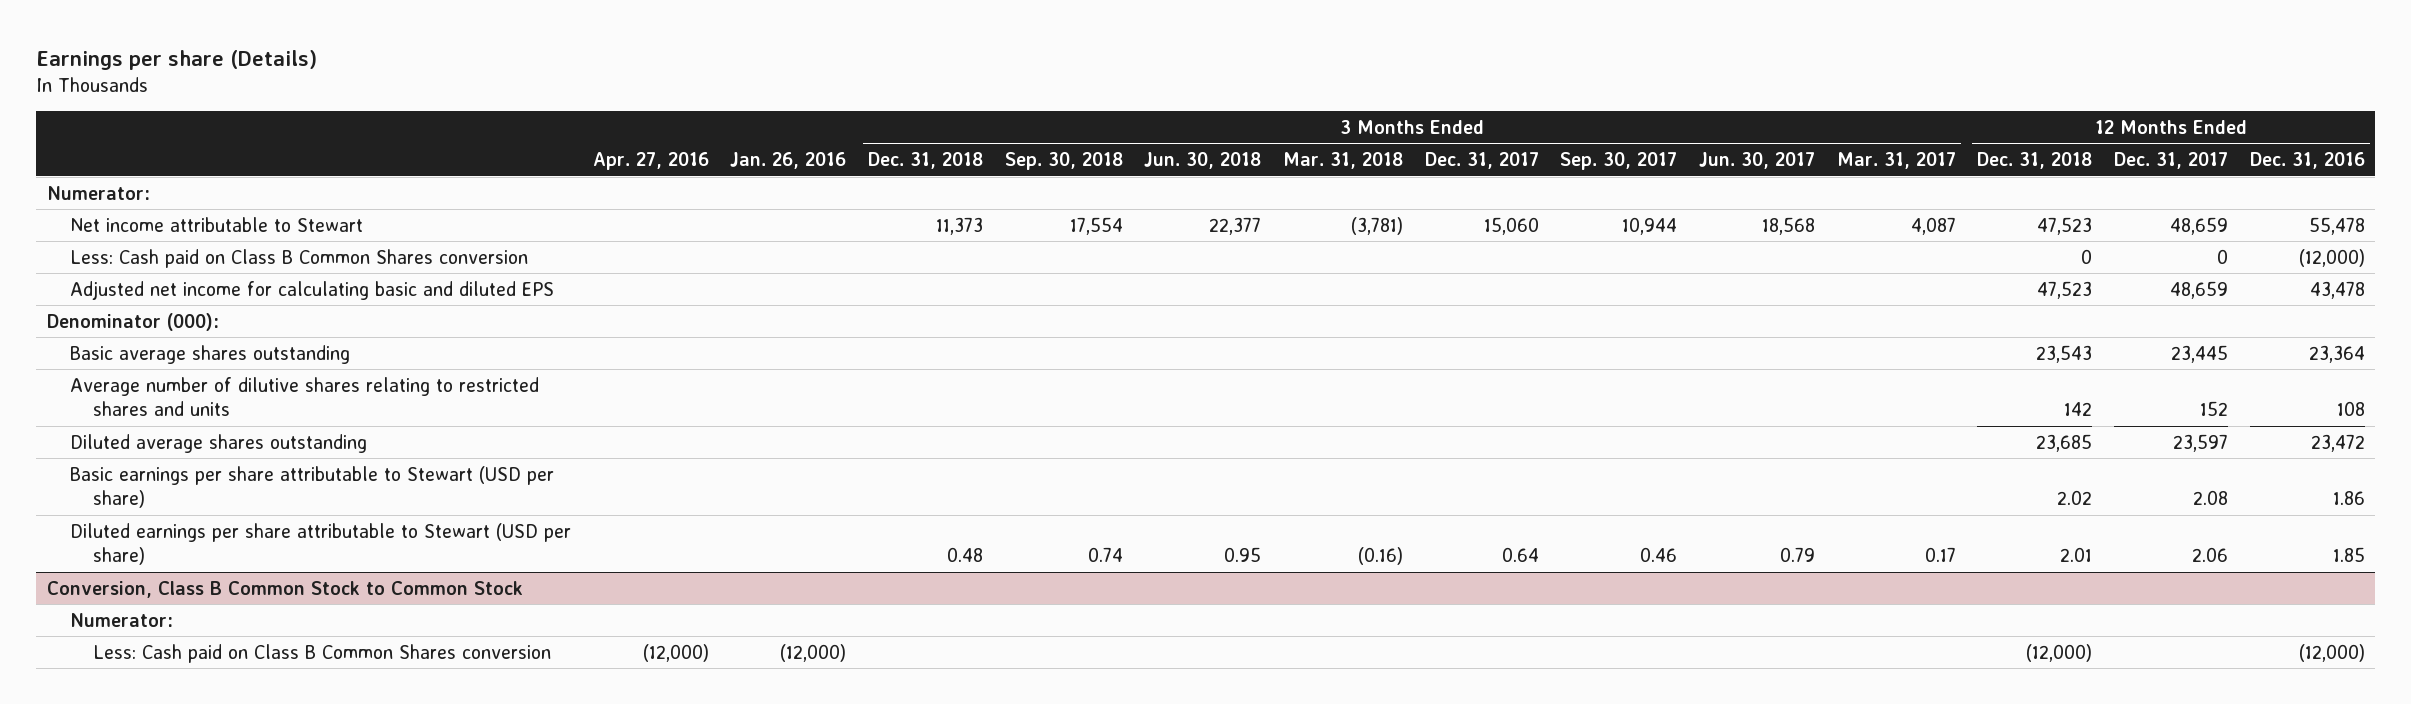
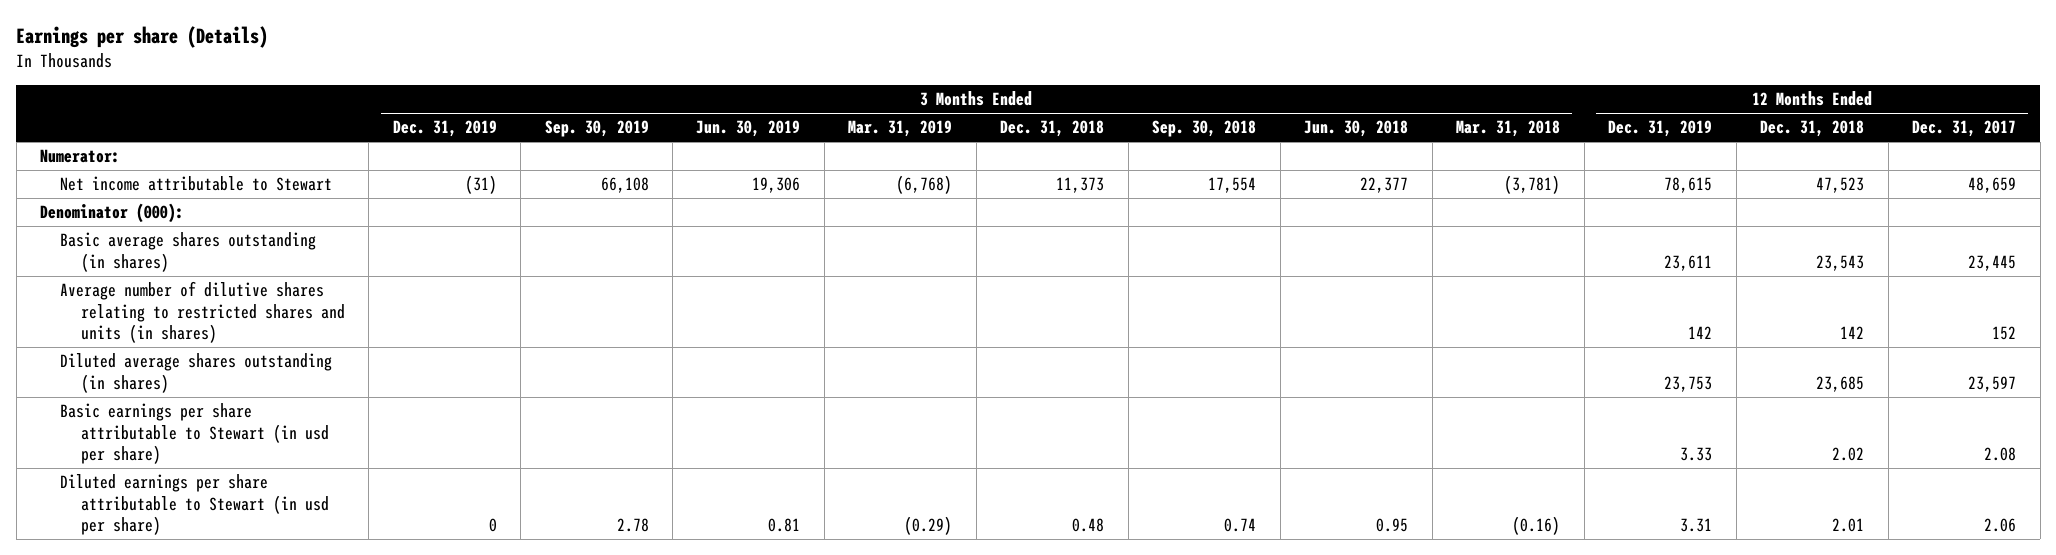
[592,152,709,171] Apr. 27, 2016 -> none
[730,152,847,170] Jan. 26, 2016 -> none
[1424,152,1539,170] Dec. 31, 2017 -> none
[1560,152,1678,171] Sep. 30, 2017 -> none
[1698,152,1815,170] Jun. 30, 2017 -> none
[1836,152,1956,170] Mar. 31, 2017 -> none
[2249,152,2365,170] Dec. 31, 2016 -> none
none -> [392,120,497,138] Dec. 31, 2019
none -> [544,120,649,138] Sep. 30, 2019
none -> [696,120,801,138] Jun. 30, 2019
none -> [848,120,953,138] Mar. 31, 2019
none -> [1608,120,1713,138] Dec. 31, 2019
[69,248,528,268] Less: Cash paid on Class B Common Shares conversion -> none
[69,280,554,300] Adjusted net income for calculating basic and diluted EPS -> none
[46,580,523,598] Conversion, Class B Common Stock to Common Stock -> none
[69,612,173,627] Numerator: -> none
[93,643,552,663] Less: Cash paid on Class B Common Shares conversion -> none
[69,344,350,364] Basic average shares outstanding -> [60,232,317,272] Basic average shares outstanding (in shares)
[69,376,539,417] Average number of dilutive shares relating to restricted shares and units -> [60,281,345,344] Average number of dilutive shares relating to restricted shares and units (in shares)
[69,433,367,453] Diluted average shares outstanding -> [60,353,333,393] Diluted average shares outstanding (in shares)
[69,465,554,509] Basic earnings per share attributable to Stewart (USD per share) -> [60,403,329,465] Basic earnings per share attributable to Stewart (in usd per share)
[69,522,571,566] Diluted earnings per share attributable to Stewart (USD per share) -> [60,474,329,536] Diluted earnings per share attributable to Stewart (in usd per share)

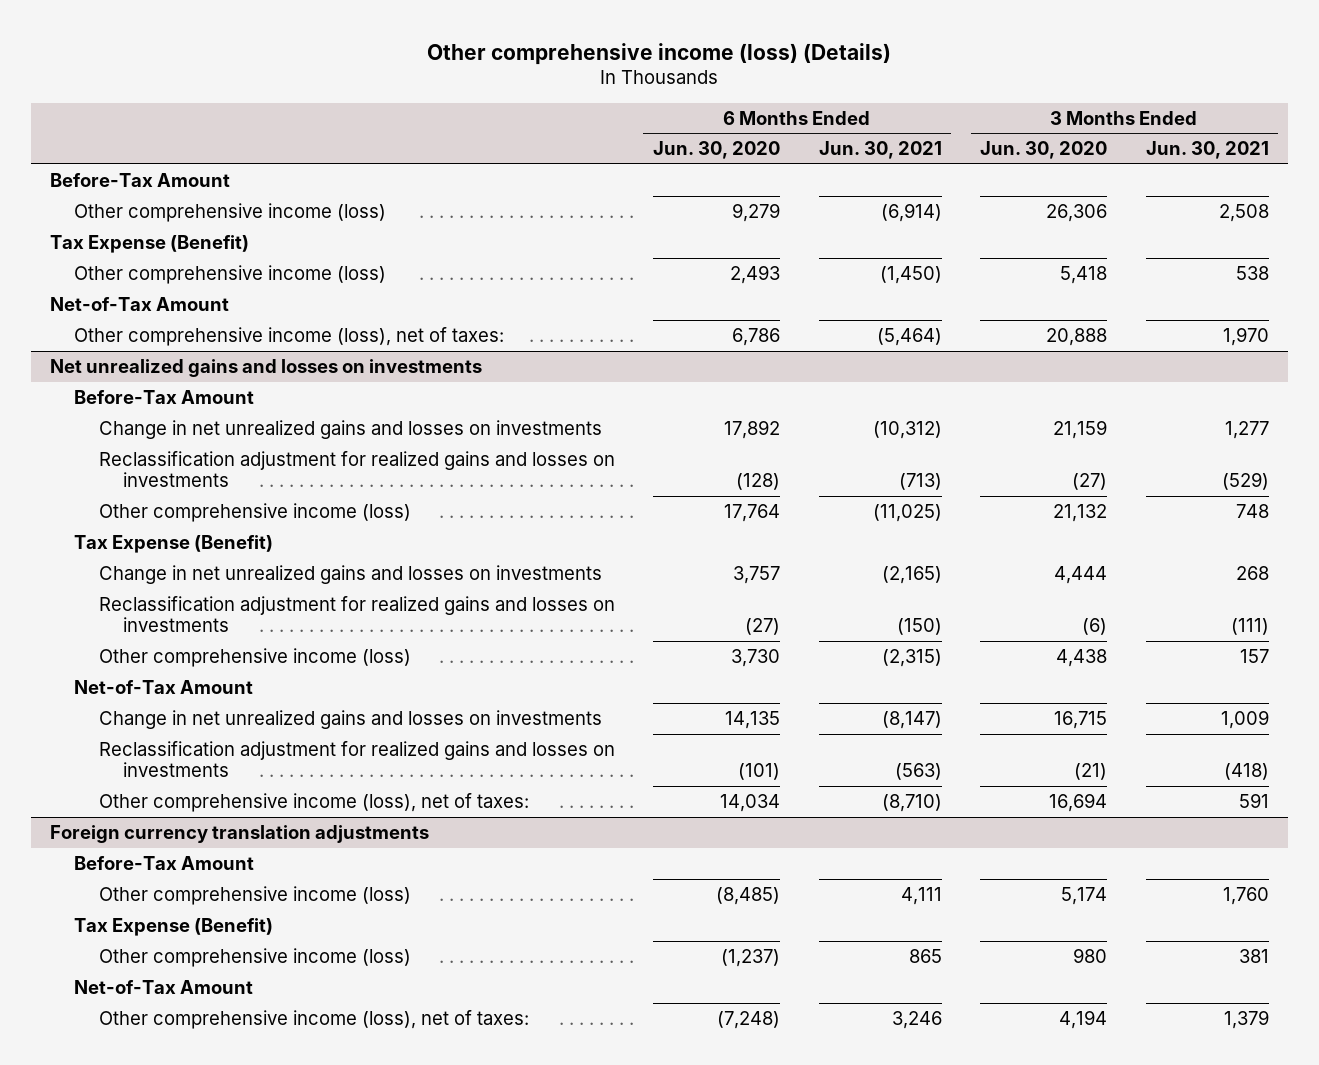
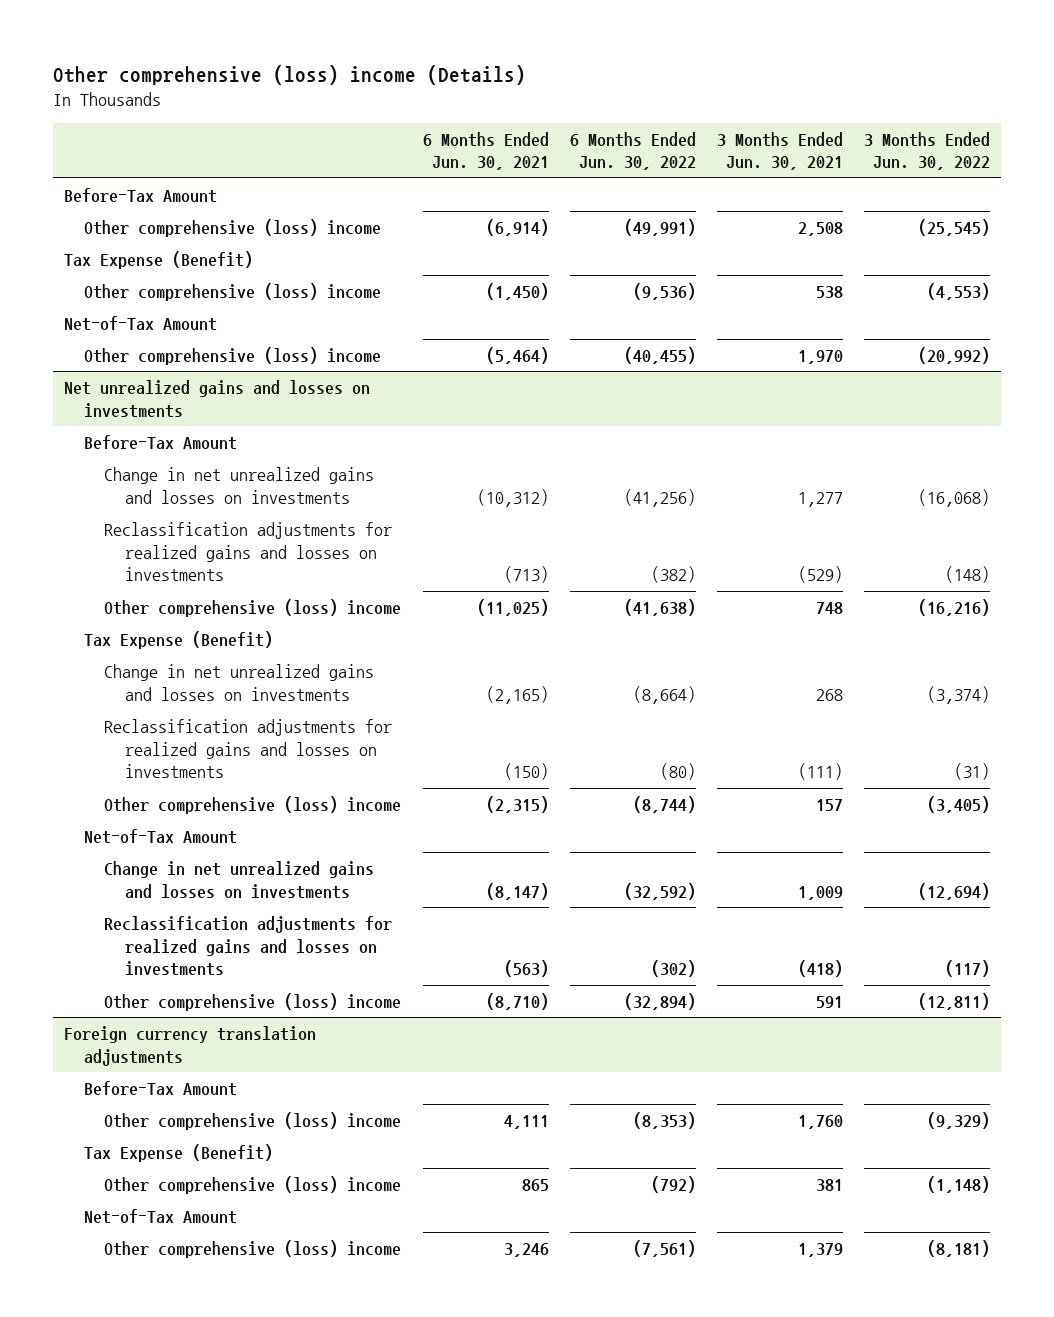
[427,42,892,65] Other comprehensive income (loss) (Details) -> [52,64,526,85] Other comprehensive (loss) income (Details)
[653,141,781,160] Jun. 30, 2020 -> none
[980,141,1108,160] Jun. 30, 2020 -> none
none -> [569,131,696,171] 6 Months Ended Jun. 30, 2022
none -> [864,131,991,171] 3 Months Ended Jun. 30, 2022
[74,202,387,222] Other comprehensive income (loss) -> [83,218,381,237] Other comprehensive (loss) income
[74,264,387,284] Other comprehensive income (loss) -> [83,282,381,301] Other comprehensive (loss) income
[74,326,505,346] Other comprehensive income (loss), net of taxes: -> [83,346,381,365] Other comprehensive (loss) income
[98,450,615,488] Reclassification adjustment for realized gains and losses on investments -> [104,521,393,582] Reclassification adjustments for realized gains and losses on investments
[98,502,411,522] Other comprehensive income (loss) -> [104,598,402,617] Other comprehensive (loss) income
[98,595,615,633] Reclassification adjustment for realized gains and losses on investments -> [104,718,393,779] Reclassification adjustments for realized gains and losses on investments
[98,647,411,667] Other comprehensive income (loss) -> [104,795,402,814] Other comprehensive (loss) income
[98,740,615,778] Reclassification adjustment for realized gains and losses on investments -> [104,915,393,977] Reclassification adjustments for realized gains and losses on investments
[98,792,529,812] Other comprehensive income (loss), net of taxes: -> [104,992,402,1011] Other comprehensive (loss) income
[98,885,411,905] Other comprehensive income (loss) -> [104,1111,402,1130] Other comprehensive (loss) income
[98,947,411,967] Other comprehensive income (loss) -> [104,1175,402,1194] Other comprehensive (loss) income
[98,1009,529,1029] Other comprehensive income (loss), net of taxes: -> [104,1239,402,1258] Other comprehensive (loss) income

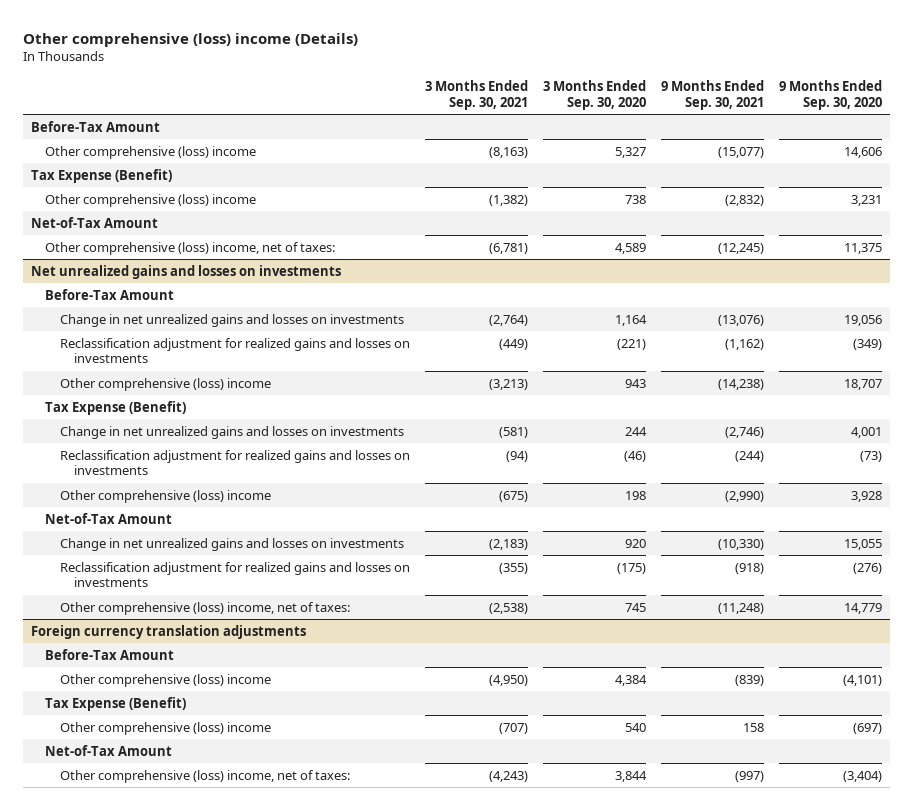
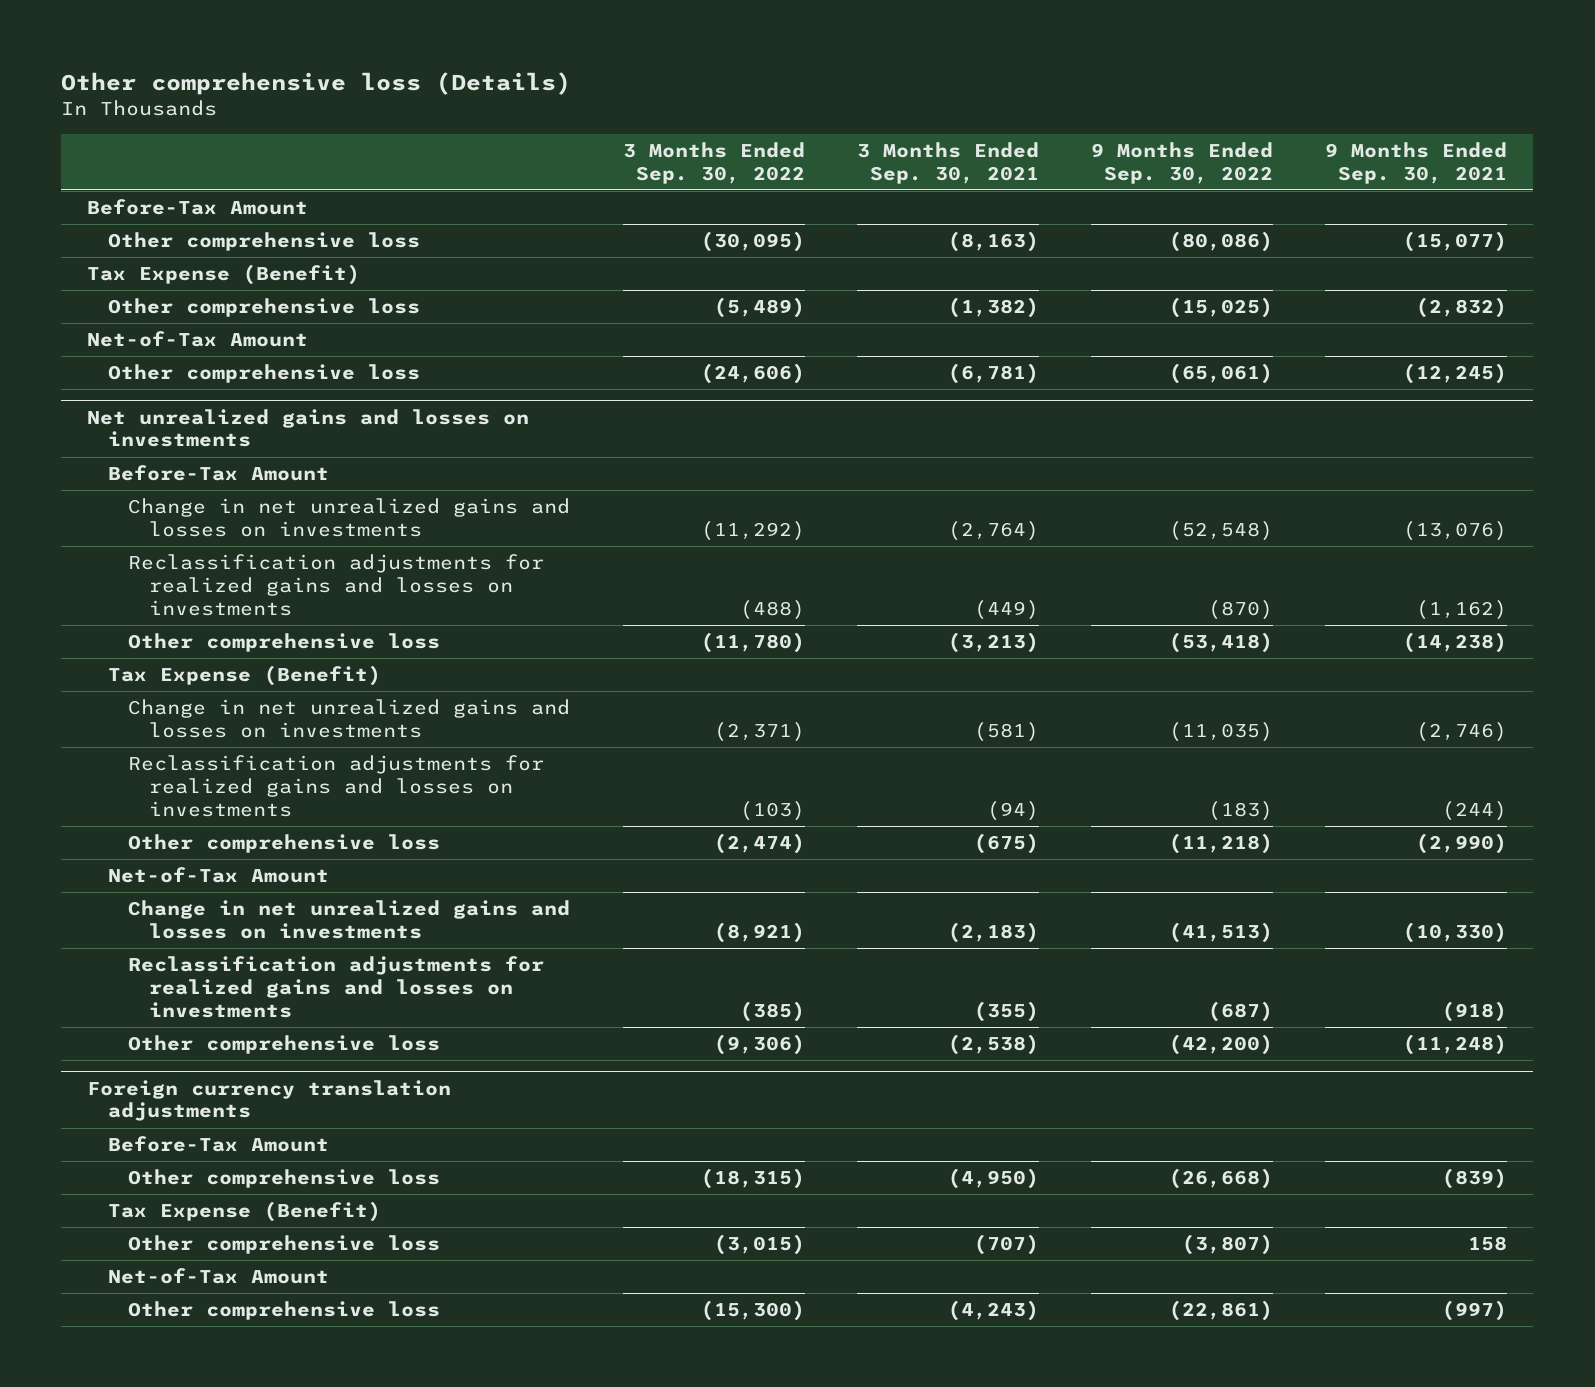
[23,32,359,47] Other comprehensive (loss) income (Details) -> [61,71,572,95] Other comprehensive loss (Details)
[542,80,646,110] 3 Months Ended Sep. 30, 2020 -> none
[779,80,883,110] 9 Months Ended Sep. 30, 2020 -> none
none -> [622,141,805,184] 3 Months Ended Sep. 30, 2022
none -> [1091,141,1274,184] 9 Months Ended Sep. 30, 2022
[45,145,257,159] Other comprehensive (loss) income -> [107,232,420,252] Other comprehensive loss
[45,193,257,207] Other comprehensive (loss) income -> [107,298,420,318] Other comprehensive loss
[45,241,336,255] Other comprehensive (loss) income, net of taxes: -> [107,364,420,384] Other comprehensive loss
[59,337,410,364] Reclassification adjustment for realized gains and losses on investments -> [128,554,545,616] Reclassification adjustments for realized gains and losses on investments
[59,377,271,391] Other comprehensive (loss) income -> [128,633,441,653] Other comprehensive loss
[59,449,410,476] Reclassification adjustment for realized gains and losses on investments -> [128,755,545,817] Reclassification adjustments for realized gains and losses on investments
[59,489,271,503] Other comprehensive (loss) income -> [128,834,441,854] Other comprehensive loss
[59,561,410,588] Reclassification adjustment for realized gains and losses on investments -> [128,956,545,1018] Reclassification adjustments for realized gains and losses on investments
[59,601,350,615] Other comprehensive (loss) income, net of taxes: -> [128,1035,441,1055] Other comprehensive loss
[59,673,271,687] Other comprehensive (loss) income -> [128,1169,441,1189] Other comprehensive loss
[59,721,271,735] Other comprehensive (loss) income -> [128,1235,441,1255] Other comprehensive loss
[59,769,350,783] Other comprehensive (loss) income, net of taxes: -> [128,1301,441,1321] Other comprehensive loss

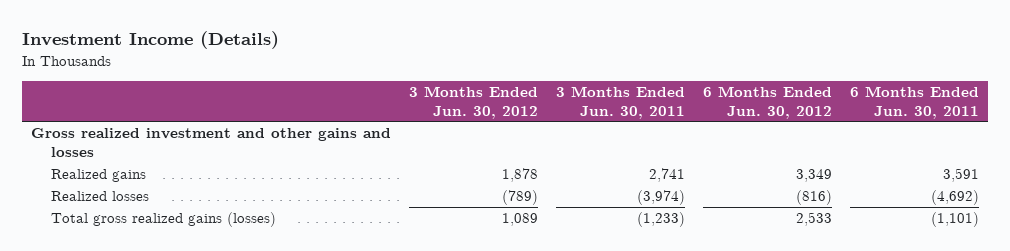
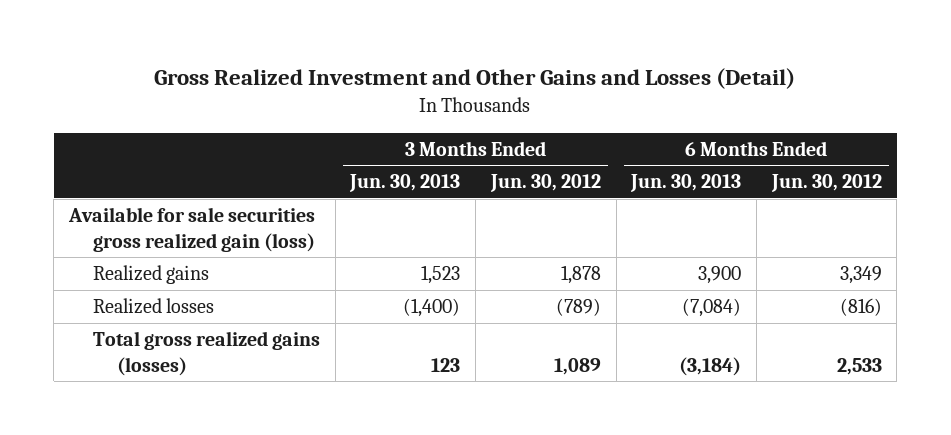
[21,31,279,50] Investment Income (Details) -> [154,68,796,90] Gross Realized Investment and Other Gains and Losses (Detail)
[555,86,685,119] 3 Months Ended Jun. 30, 2011 -> none
[850,86,980,119] 6 Months Ended Jun. 30, 2011 -> none
none -> [349,174,461,193] Jun. 30, 2013
none -> [630,174,742,193] Jun. 30, 2013
[30,128,391,157] Gross realized investment and other gains and losses -> [67,207,315,252] Available for sale securities gross realized gain (loss)

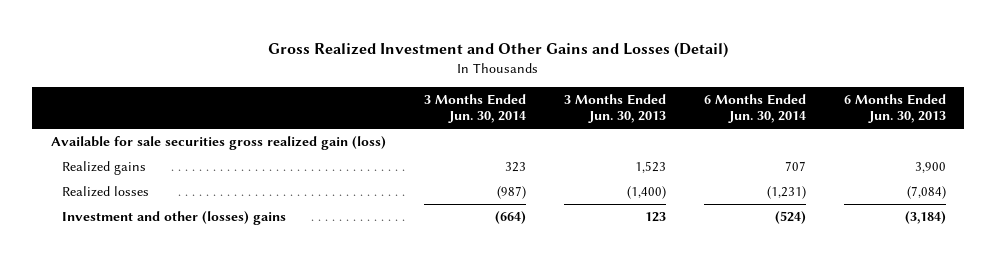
[489,174,601,193] Jun. 30, 2012 -> none
[770,174,882,193] Jun. 30, 2012 -> none
none -> [423,93,526,123] 3 Months Ended Jun. 30, 2014
none -> [703,93,806,123] 6 Months Ended Jun. 30, 2014
[92,331,320,376] Total gross realized gains (losses) -> [62,211,287,226] Investment and other (losses) gains

